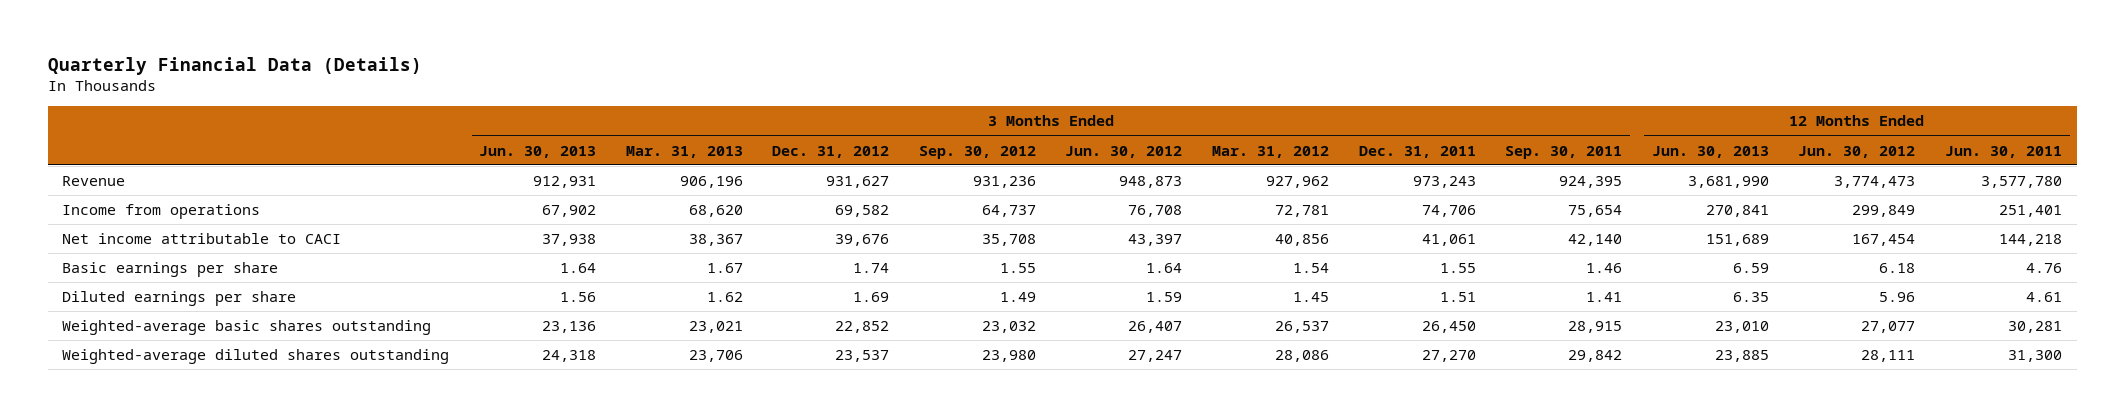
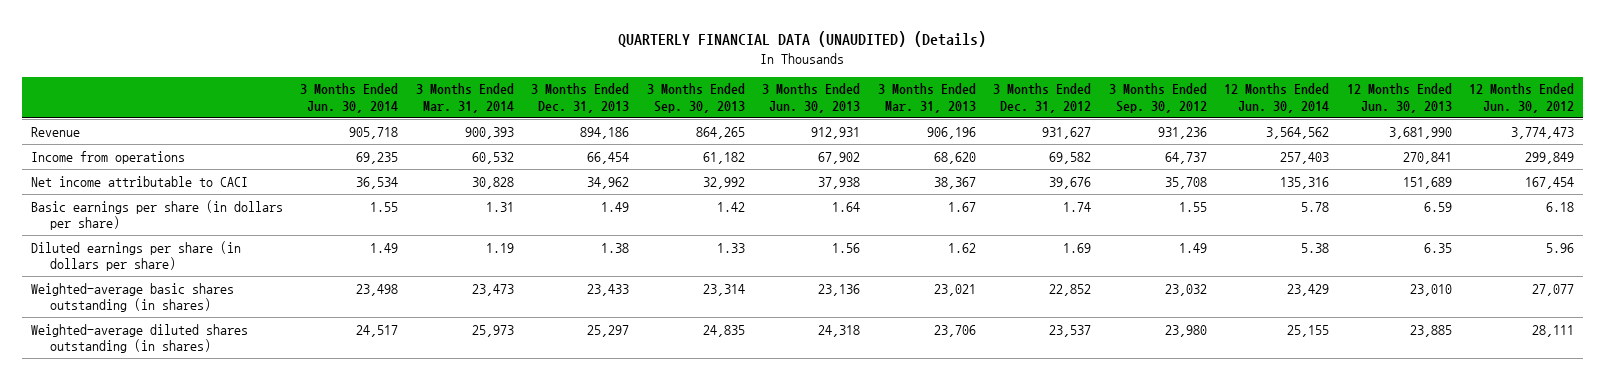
[47,57,422,76] Quarterly Financial Data (Details) -> [618,30,987,47] QUARTERLY FINANCIAL DATA (UNAUDITED) (Details)
[1065,145,1183,158] Jun. 30, 2012 -> none
[1212,145,1330,158] Mar. 31, 2012 -> none
[1358,145,1476,158] Dec. 31, 2011 -> none
[1505,145,1623,159] Sep. 30, 2011 -> none
[1945,145,2063,158] Jun. 30, 2011 -> none
none -> [300,83,399,113] 3 Months Ended Jun. 30, 2014
none -> [415,83,514,113] 3 Months Ended Mar. 31, 2014
none -> [531,83,630,113] 3 Months Ended Dec. 31, 2013
none -> [646,83,745,113] 3 Months Ended Sep. 30, 2013
none -> [1224,83,1330,113] 12 Months Ended Jun. 30, 2014
[62,262,279,278] Basic earnings per share -> [30,199,283,231] Basic earnings per share (in dollars per share)
[62,291,297,307] Diluted earnings per share -> [30,240,241,272] Diluted earnings per share (in dollars per share)
[62,320,432,336] Weighted-average basic shares outstanding -> [30,282,234,313] Weighted-average basic shares outstanding (in shares)
[62,349,450,365] Weighted-average diluted shares outstanding -> [30,323,248,354] Weighted-average diluted shares outstanding (in shares)

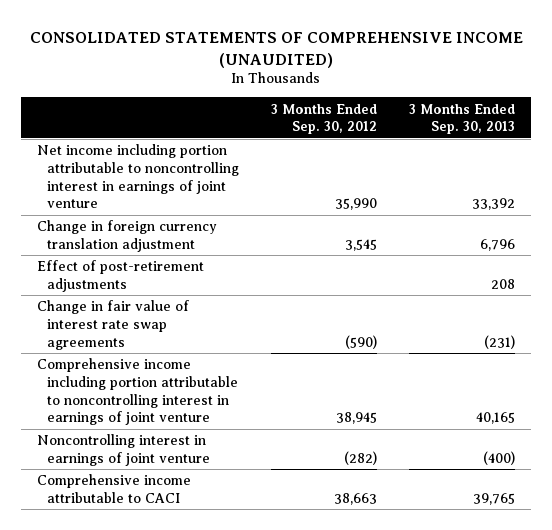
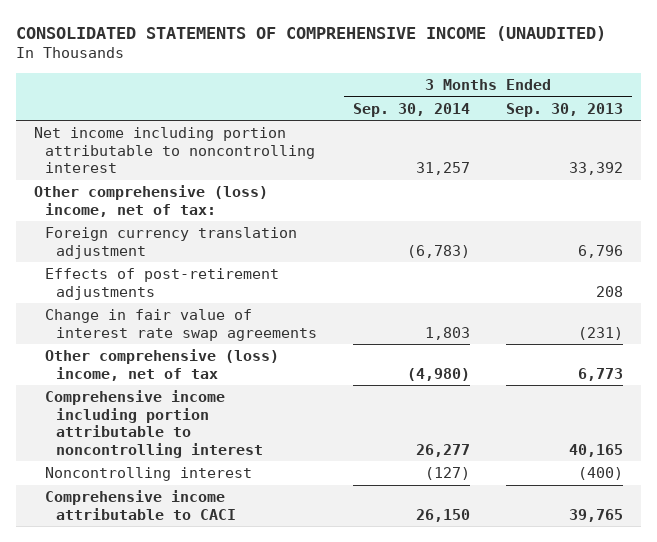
[271,103,378,135] 3 Months Ended Sep. 30, 2012 -> none
none -> [352,102,470,117] Sep. 30, 2014
[37,144,240,209] Net income including portion attributable to noncontrolling interest in earnings of joint venture -> [34,127,315,174] Net income including portion attributable to noncontrolling interest
none -> [34,185,269,217] Other comprehensive (loss) income, net of tax:
[37,220,218,252] Change in foreign currency translation adjustment -> [44,227,297,259] Foreign currency translation adjustment
[37,260,205,292] Effect of post-retirement adjustments -> [44,268,279,300] Effects of post-retirement adjustments
[37,434,211,466] Noncontrolling interest in earnings of joint venture -> none
none -> [44,349,279,381] Other comprehensive (loss) income, net of tax
[37,358,239,426] Comprehensive income including portion attributable to noncontrolling interest in earnings of joint venture -> [44,390,263,458] Comprehensive income including portion attributable to noncontrolling interest
none -> [44,467,252,482] Noncontrolling interest

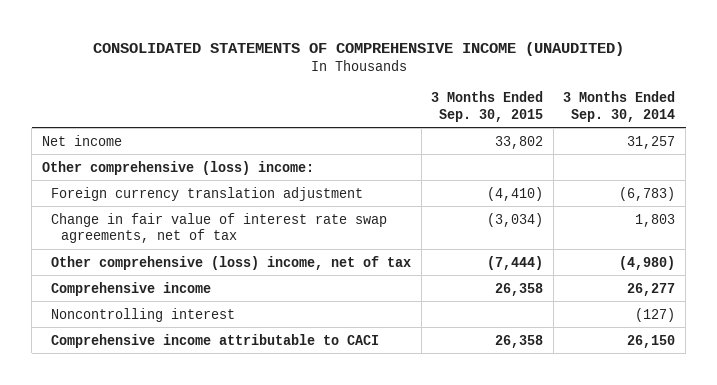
[506,102,624,117] Sep. 30, 2013 -> none
none -> [431,90,544,122] 3 Months Ended Sep. 30, 2015
[34,127,315,174] Net income including portion attributable to noncontrolling interest -> [41,134,122,146] Net income
[34,185,269,217] Other comprehensive (loss) income, net of tax: -> [41,160,314,175] Other comprehensive (loss) income:
[44,268,279,300] Effects of post-retirement adjustments -> none
[44,309,317,341] Change in fair value of interest rate swap agreements -> [51,212,388,244] Change in fair value of interest rate swap agreements, net of tax
[44,390,263,458] Comprehensive income including portion attributable to noncontrolling interest -> [51,281,212,296] Comprehensive income

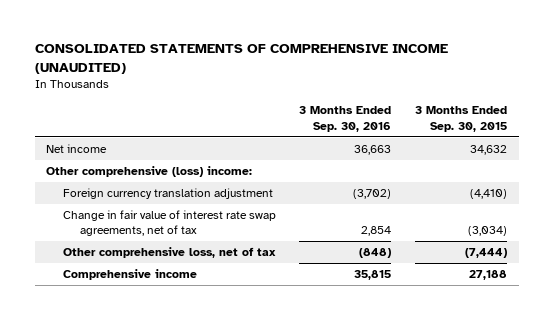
[563,90,676,122] 3 Months Ended Sep. 30, 2014 -> none
none -> [299,106,392,132] 3 Months Ended Sep. 30, 2016
[495,135,544,149] 33,802 -> [469,145,507,156] 34,632
[51,307,236,322] Noncontrolling interest -> none
[51,333,380,348] Comprehensive income attributable to CACI -> none
[51,255,412,270] Other comprehensive (loss) income, net of tax -> [63,247,277,259] Other comprehensive loss, net of tax
[495,282,544,296] 26,358 -> [468,270,507,281] 27,188

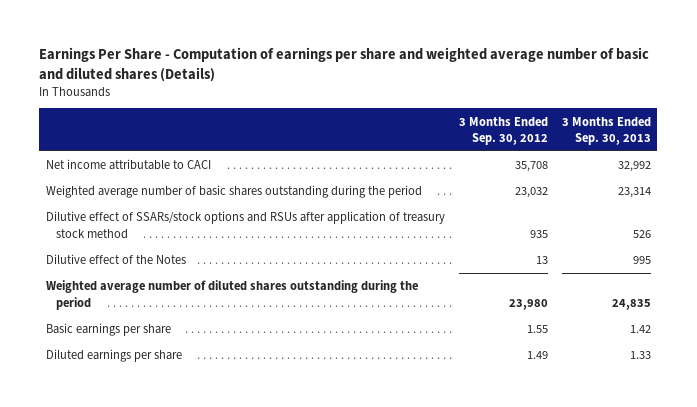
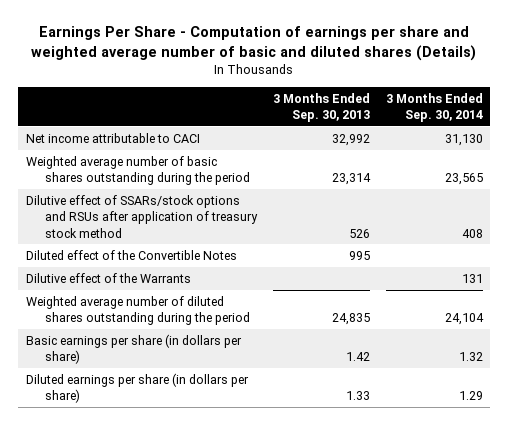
[458,116,548,145] 3 Months Ended Sep. 30, 2012 -> none
none -> [385,92,483,123] 3 Months Ended Sep. 30, 2014
[46,254,187,265] Dilutive effect of the Notes -> [25,249,237,260] Diluted effect of the Convertible Notes
none -> [25,272,191,283] Dilutive effect of the Warrants
[46,323,172,337] Basic earnings per share -> [25,333,242,365] Basic earnings per share (in dollars per share)
[46,349,183,363] Diluted earnings per share -> [25,372,249,404] Diluted earnings per share (in dollars per share)

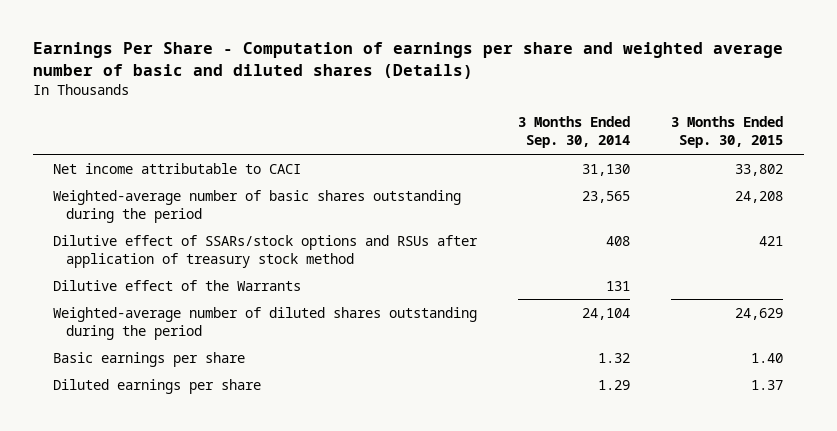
[272,92,370,123] 3 Months Ended Sep. 30, 2013 -> none
none -> [671,116,784,149] 3 Months Ended Sep. 30, 2015
[25,155,250,186] Weighted average number of basic shares outstanding during the period -> [53,189,462,223] Weighted-average number of basic shares outstanding during the period
[25,249,237,260] Diluted effect of the Convertible Notes -> none
[25,295,250,326] Weighted average number of diluted shares outstanding during the period -> [53,306,478,340] Weighted-average number of diluted shares outstanding during the period
[25,333,242,365] Basic earnings per share (in dollars per share) -> [53,351,246,367] Basic earnings per share
[25,372,249,404] Diluted earnings per share (in dollars per share) -> [53,378,262,394] Diluted earnings per share

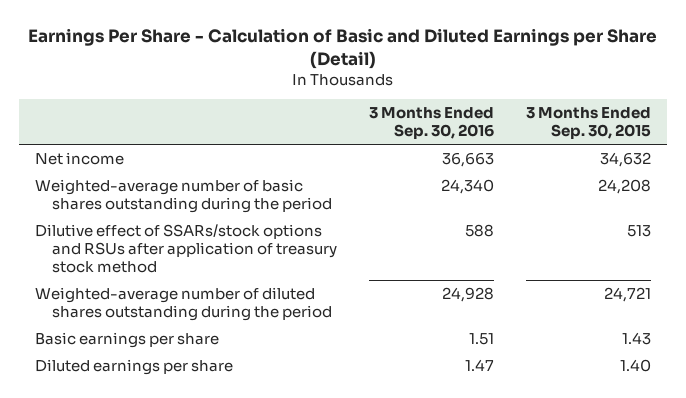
[32,42,783,79] Earnings Per Share - Computation of earnings per share and weighted average number of basic and diluted shares (Details) -> [27,27,657,69] Earnings Per Share - Calculation of Basic and Diluted Earnings per Share (Detail)
[518,116,631,149] 3 Months Ended Sep. 30, 2014 -> none
none -> [368,107,494,140] 3 Months Ended Sep. 30, 2016
[53,162,302,174] Net income attributable to CACI -> [34,152,124,166] Net income
[735,163,784,176] 33,802 -> [599,152,651,168] 34,632
[53,279,302,291] Dilutive effect of the Warrants -> none
[759,235,784,246] 421 -> [626,225,651,238] 513
[735,307,784,320] 24,629 -> [603,287,651,303] 24,721
[751,352,784,363] 1.40 -> [621,332,651,346] 1.43
[751,379,784,390] 1.37 -> [619,359,651,373] 1.40

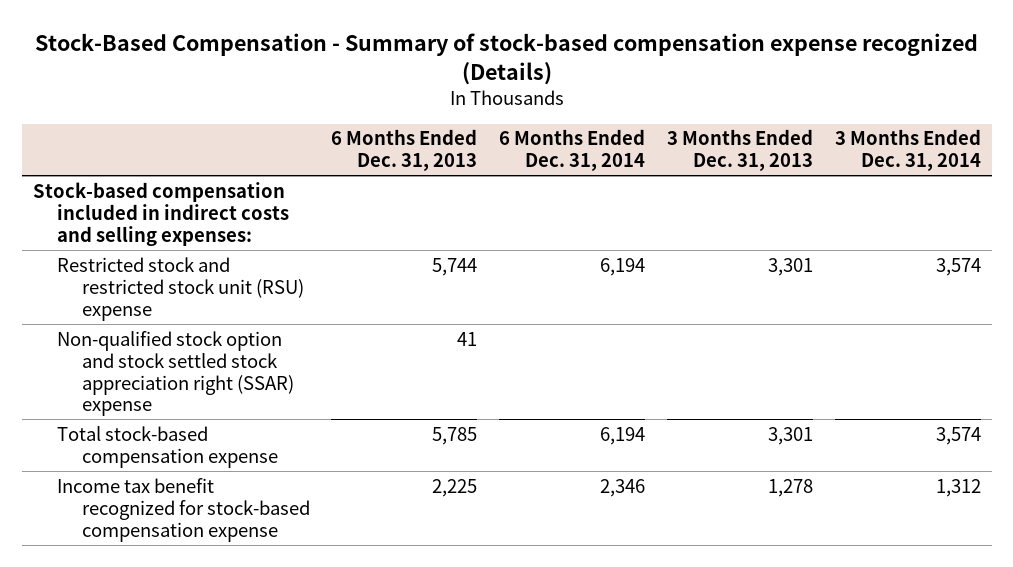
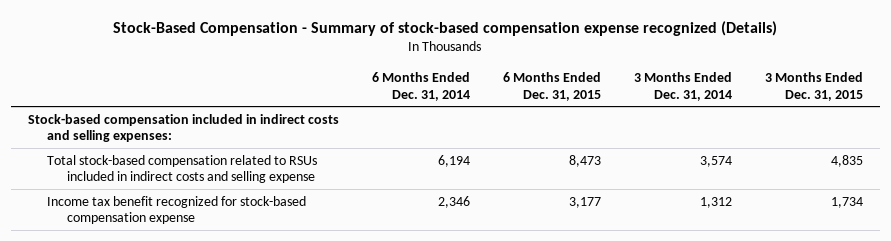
[331,129,478,172] 6 Months Ended Dec. 31, 2013 -> none
[666,129,813,172] 3 Months Ended Dec. 31, 2013 -> none
none -> [502,71,601,101] 6 Months Ended Dec. 31, 2015
none -> [765,71,864,101] 3 Months Ended Dec. 31, 2015
[57,330,294,417] Non-qualified stock option and stock settled stock appreciation right (SSAR) expense -> none
[57,425,278,468] Total stock-based compensation expense -> none
[57,256,304,321] Restricted stock and restricted stock unit (RSU) expense -> [47,154,318,184] Total stock-based compensation related to RSUs included in indirect costs and selling expense

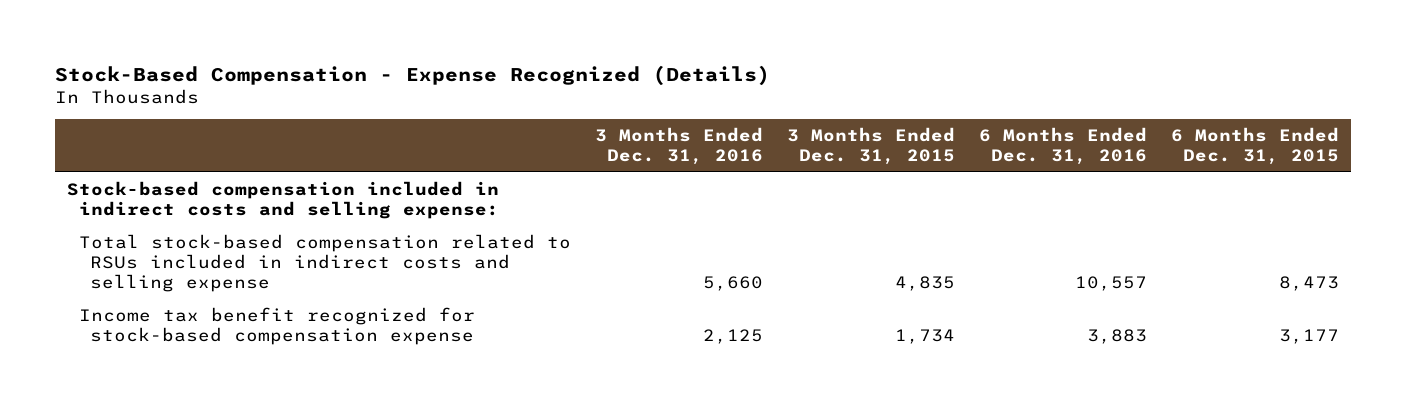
[113,20,778,36] Stock-Based Compensation - Summary of stock-based compensation expense recognized (Details) -> [55,64,771,86] Stock-Based Compensation - Expense Recognized (Details)
[371,71,470,101] 6 Months Ended Dec. 31, 2014 -> none
[634,71,733,101] 3 Months Ended Dec. 31, 2014 -> none
none -> [594,126,763,165] 3 Months Ended Dec. 31, 2016
none -> [978,126,1147,165] 6 Months Ended Dec. 31, 2016
[27,113,339,143] Stock-based compensation included in indirect costs and selling expenses: -> [67,181,500,220] Stock-based compensation included in indirect costs and selling expense:

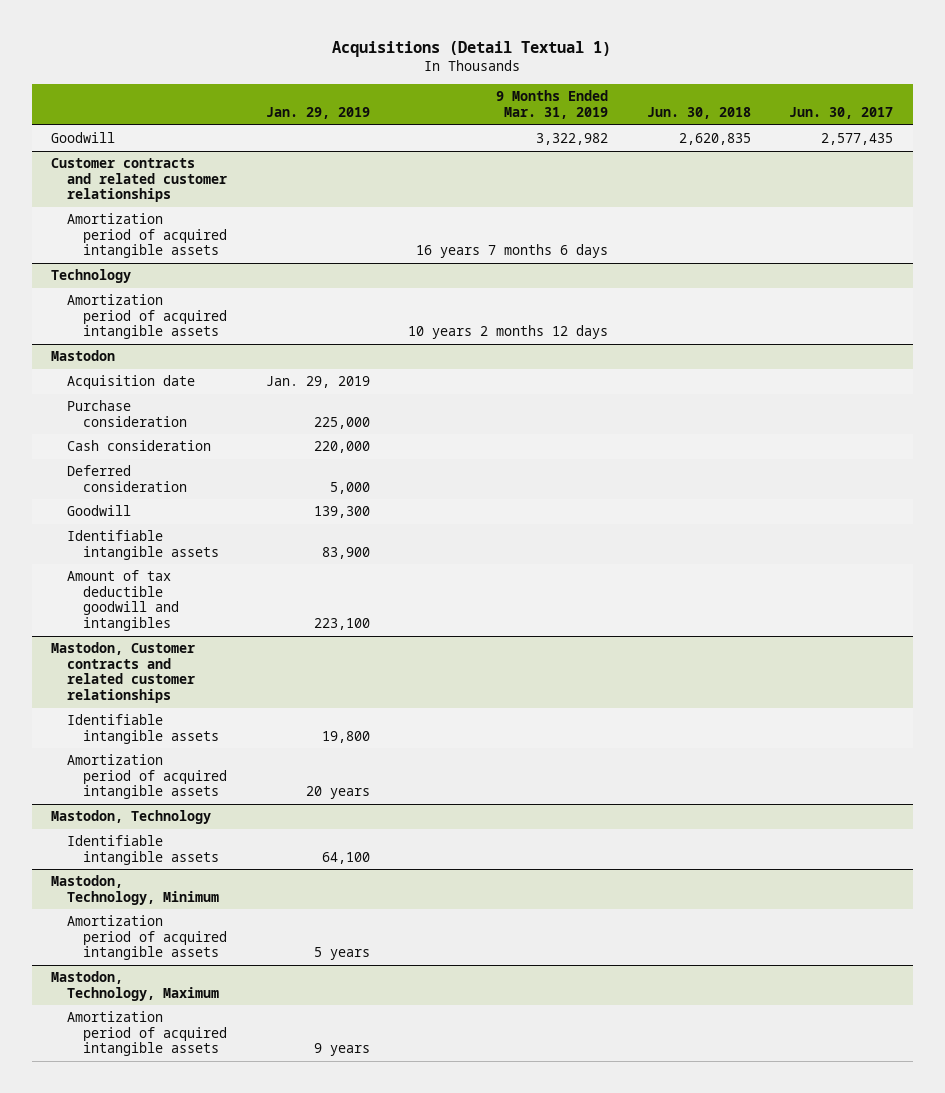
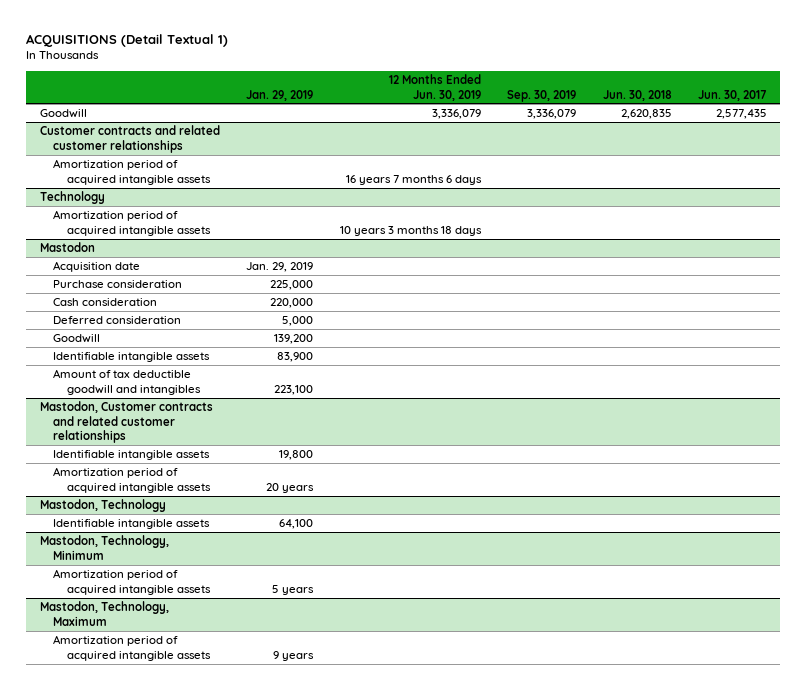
[332,40,612,57] Acquisitions (Detail Textual 1) -> [26,34,229,48] ACQUISITIONS (Detail Textual 1)
[496,90,609,120] 9 Months Ended Mar. 31, 2019 -> none
none -> [388,73,481,101] 12 Months Ended Jun. 30, 2019
none -> [507,89,577,102] Sep. 30, 2019
[313,506,370,519] 139,300 -> [274,334,314,345] 139,200

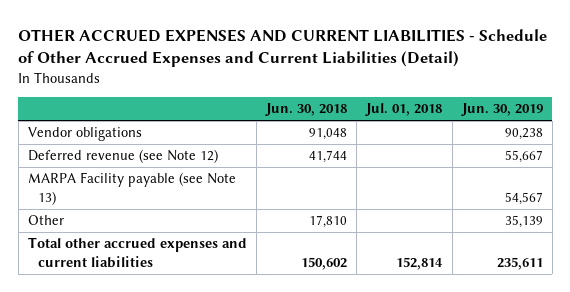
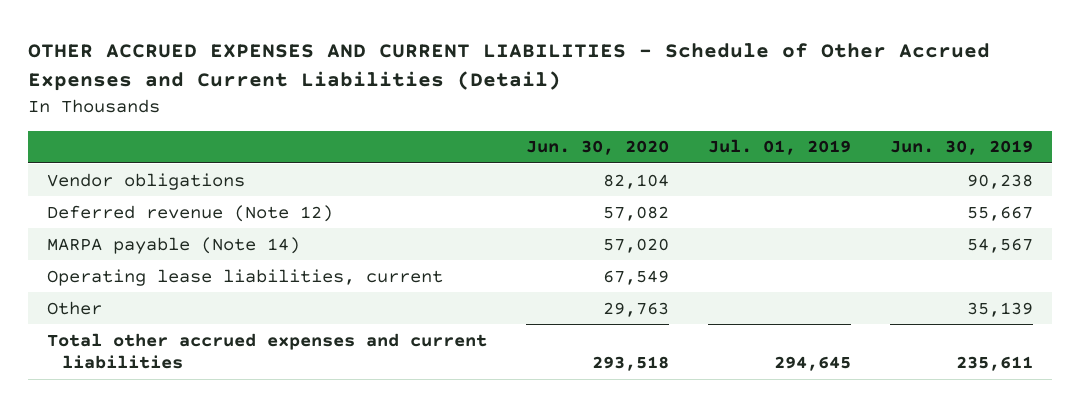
[265,103,348,117] Jun. 30, 2018 -> none
[365,103,443,117] Jul. 01, 2018 -> none
none -> [526,140,670,156] Jun. 30, 2020
none -> [707,139,851,156] Jul. 01, 2019
[27,149,218,164] Deferred revenue (see Note 12) -> [47,204,334,222] Deferred revenue (Note 12)
[27,172,236,205] MARPA Facility payable (see Note 13) -> [47,236,301,254] MARPA payable (Note 14)
none -> [47,268,444,286] Operating lease liabilities, current

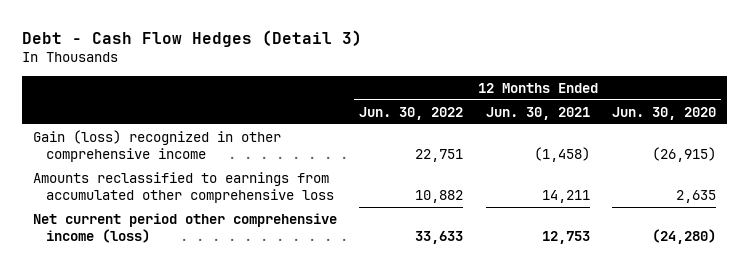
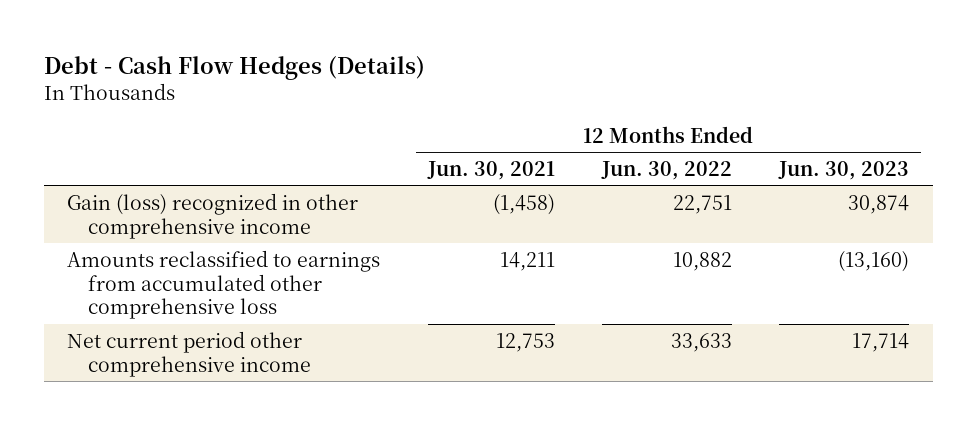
[22,29,363,47] Debt - Cash Flow Hedges (Detail 3) -> [43,55,425,80] Debt - Cash Flow Hedges (Details)
[611,106,716,120] Jun. 30, 2020 -> none
none -> [778,160,910,180] Jun. 30, 2023
[33,213,338,243] Net current period other comprehensive income (loss) -> [67,330,312,377] Net current period other comprehensive income

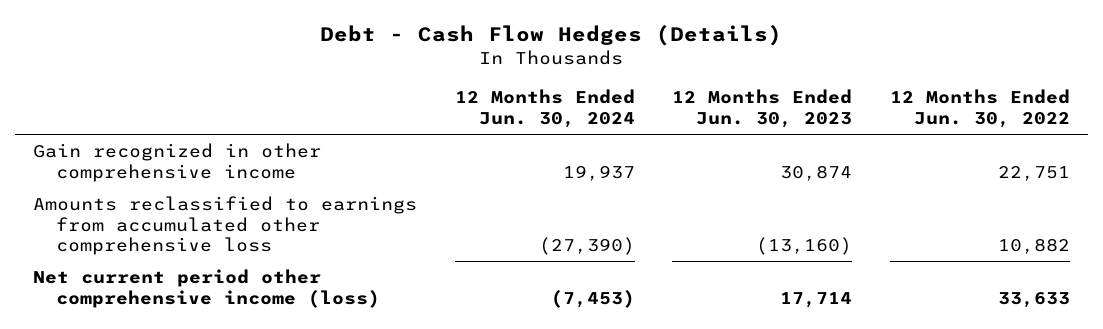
[426,160,555,180] Jun. 30, 2021 -> none
none -> [454,89,635,128] 12 Months Ended Jun. 30, 2024
[67,192,359,239] Gain (loss) recognized in other comprehensive income -> [33,143,322,182] Gain recognized in other comprehensive income
[67,330,312,377] Net current period other comprehensive income -> [33,269,380,308] Net current period other comprehensive income (loss)

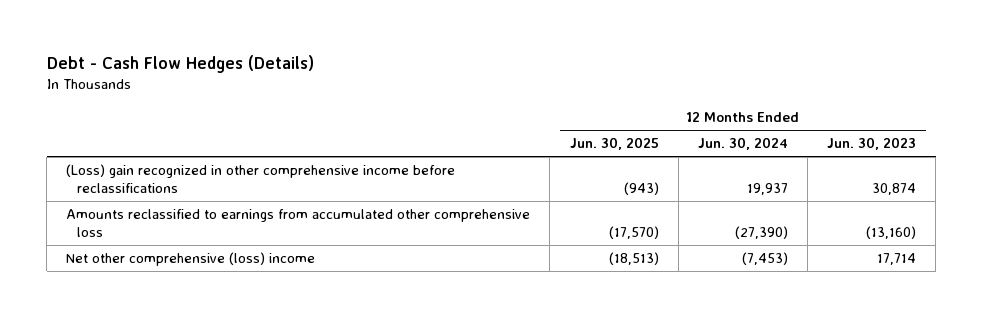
[889,89,1070,128] 12 Months Ended Jun. 30, 2022 -> none
none -> [569,137,659,151] Jun. 30, 2025
[33,143,322,182] Gain recognized in other comprehensive income -> [66,164,456,193] (Loss) gain recognized in other comprehensive income before reclassifications
[33,269,380,308] Net current period other comprehensive income (loss) -> [66,252,316,267] Net other comprehensive (loss) income

